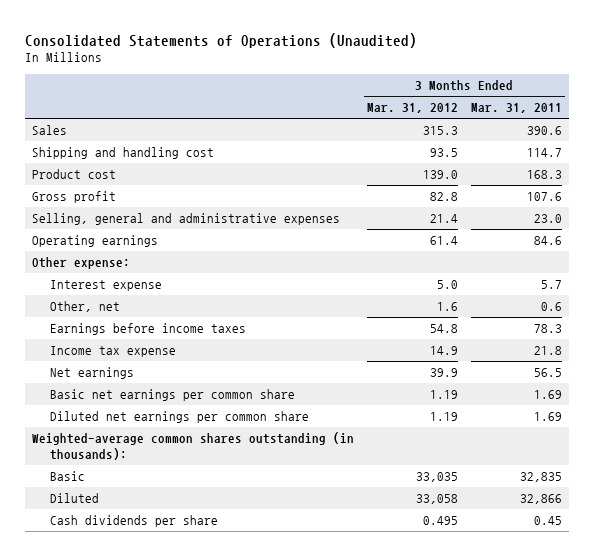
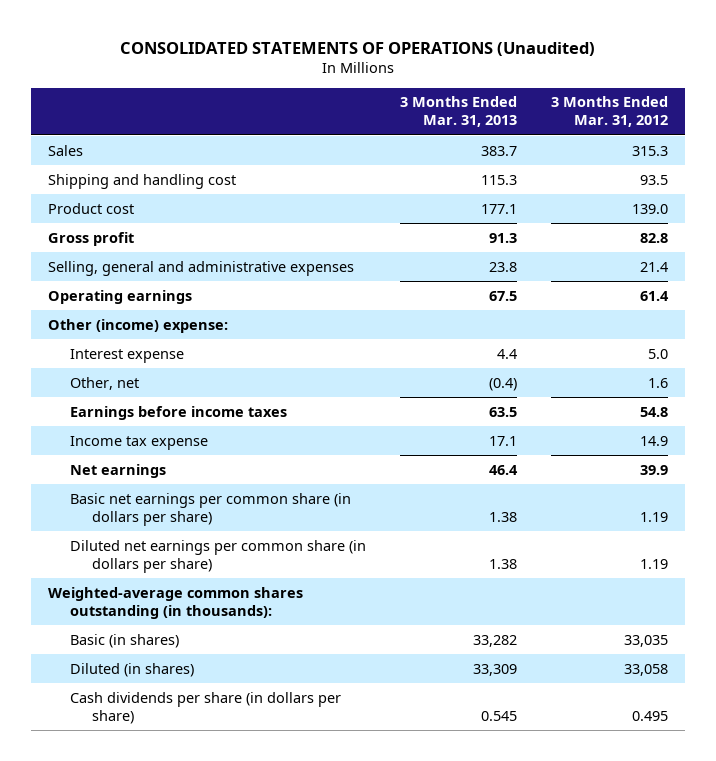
[25,32,418,48] Consolidated Statements of Operations (Unaudited) -> [120,41,596,56] CONSOLIDATED STATEMENTS OF OPERATIONS (Unaudited)
[470,103,562,114] Mar. 31, 2011 -> none
none -> [400,96,518,128] 3 Months Ended Mar. 31, 2013
[31,257,130,270] Other expense: -> [47,318,228,333] Other (income) expense:
[50,389,296,402] Basic net earnings per common share -> [70,492,352,526] Basic net earnings per common share (in dollars per share)
[50,411,310,424] Diluted net earnings per common share -> [70,539,367,573] Diluted net earnings per common share (in dollars per share)
[50,471,86,482] Basic -> [70,633,180,648] Basic (in shares)
[50,493,100,504] Diluted -> [70,662,195,677] Diluted (in shares)
[50,515,219,528] Cash dividends per share -> [70,691,342,724] Cash dividends per share (in dollars per share)

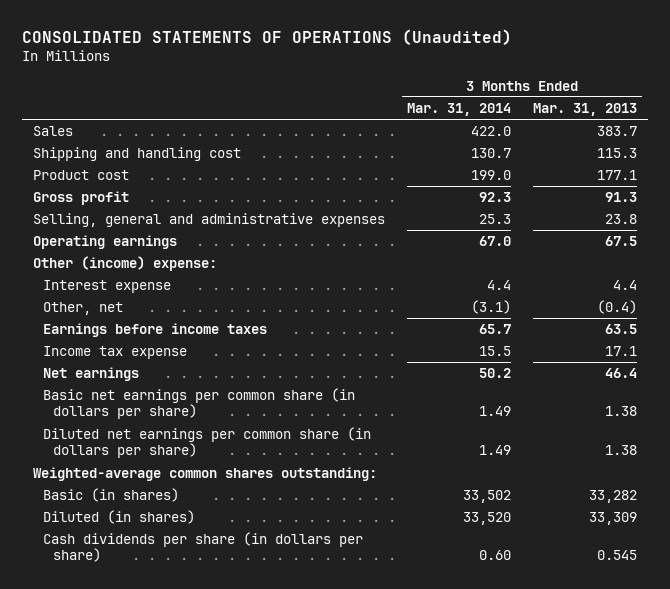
[551,96,669,128] 3 Months Ended Mar. 31, 2012 -> none
none -> [407,102,512,116] Mar. 31, 2014
[47,586,303,619] Weighted-average common shares outstanding (in thousands): -> [33,466,378,481] Weighted-average common shares outstanding:

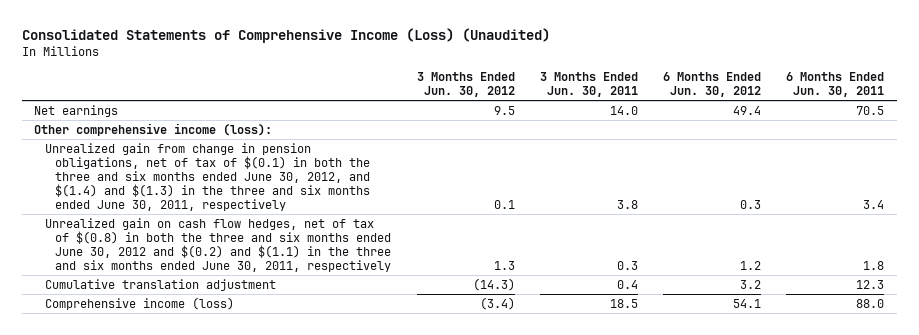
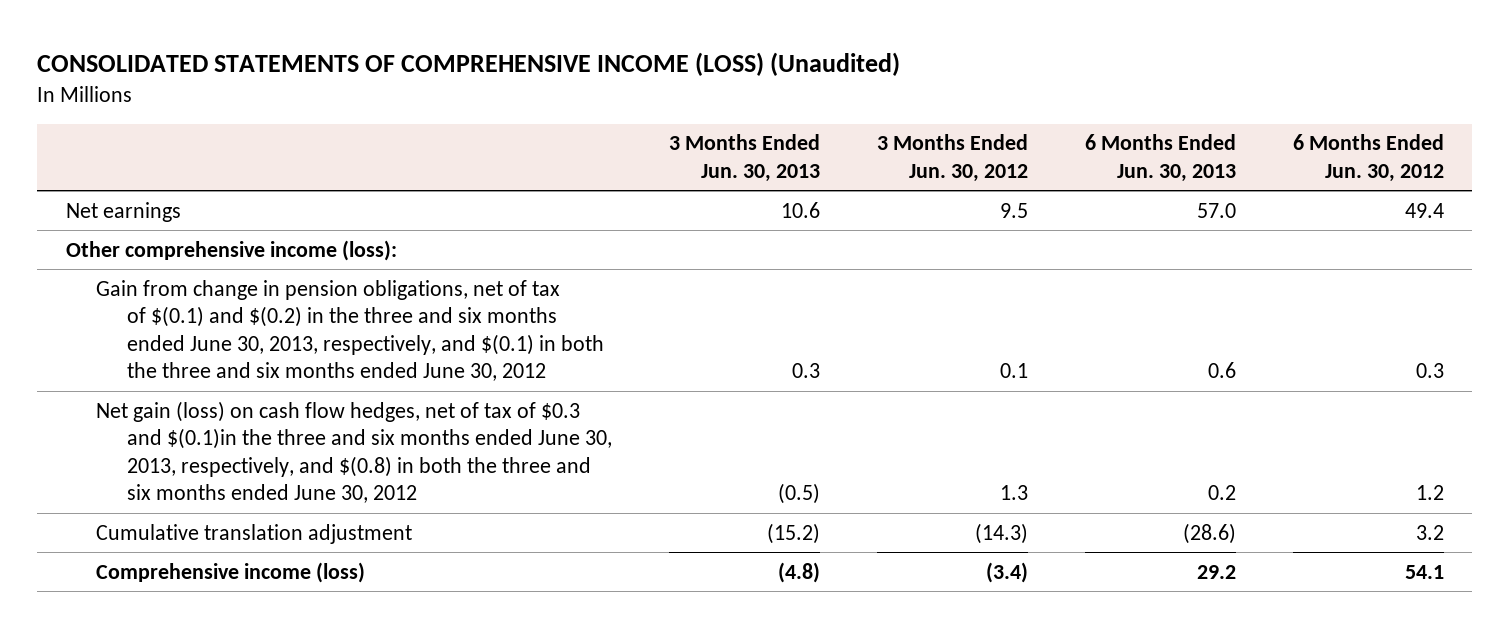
[21,28,550,44] Consolidated Statements of Comprehensive Income (Loss) (Unaudited) -> [37,51,901,76] CONSOLIDATED STATEMENTS OF COMPREHENSIVE INCOME (LOSS) (Unaudited)
[539,72,638,98] 3 Months Ended Jun. 30, 2011 -> none
[786,72,885,98] 6 Months Ended Jun. 30, 2011 -> none
none -> [668,134,820,182] 3 Months Ended Jun. 30, 2013
none -> [1084,134,1236,182] 6 Months Ended Jun. 30, 2013
[44,142,371,211] Unrealized gain from change in pension obligations, net of tax of $(0.1) in both the three and six months ended June 30, 2012, and $(1.4) and $(1.3) in the three and six months ended June 30, 2011, respectively -> [96,279,604,382] Gain from change in pension obligations, net of tax of $(0.1) and $(0.2) in the three and six months ended June 30, 2013, respectively, and $(0.1) in both the three and six months ended June 30, 2012
[44,217,392,272] Unrealized gain on cash flow hedges, net of tax of $(0.8) in both the three and six months ended June 30, 2012 and $(0.2) and $(1.1) in the three and six months ended June 30, 2011, respectively -> [96,400,612,504] Net gain (loss) on cash flow hedges, net of tax of $0.3 and $(0.1)in the three and six months ended June 30, 2013, respectively, and $(0.8) in both the three and six months ended June 30, 2012

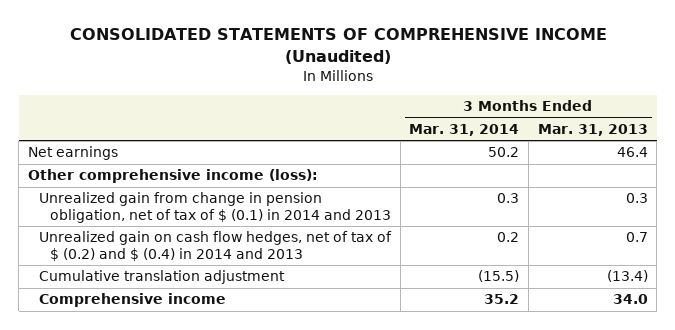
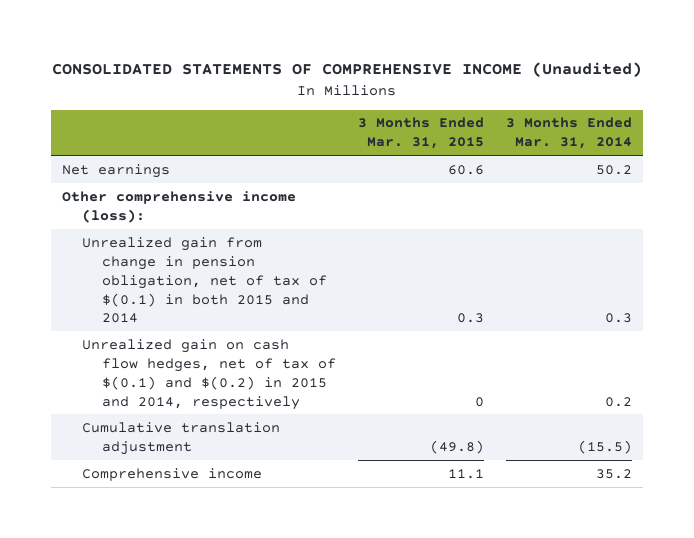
[537,124,648,137] Mar. 31, 2013 -> none
none -> [358,117,485,150] 3 Months Ended Mar. 31, 2015
[38,192,391,223] Unrealized gain from change in pension obligation, net of tax of $ (0.1) in 2014 and 2013 -> [82,236,328,324] Unrealized gain from change in pension obligation, net of tax of $(0.1) in both 2015 and 2014
[38,231,392,261] Unrealized gain on cash flow hedges, net of tax of $ (0.2) and $ (0.4) in 2014 and 2013 -> [82,338,337,410] Unrealized gain on cash flow hedges, net of tax of $(0.1) and $(0.2) in 2015 and 2014, respectively

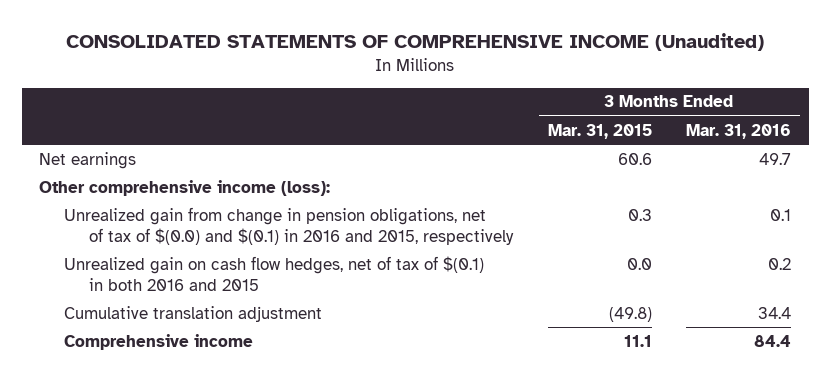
[506,117,633,150] 3 Months Ended Mar. 31, 2014 -> none
none -> [686,123,792,139] Mar. 31, 2016
[82,236,328,324] Unrealized gain from change in pension obligation, net of tax of $(0.1) in both 2015 and 2014 -> [64,206,514,245] Unrealized gain from change in pension obligations, net of tax of $(0.0) and $(0.1) in 2016 and 2015, respectively
[82,338,337,410] Unrealized gain on cash flow hedges, net of tax of $(0.1) and $(0.2) in 2015 and 2014, respectively -> [64,255,485,291] Unrealized gain on cash flow hedges, net of tax of $(0.1) in both 2016 and 2015
[475,396,485,407] 0 -> [626,257,652,270] 0.0

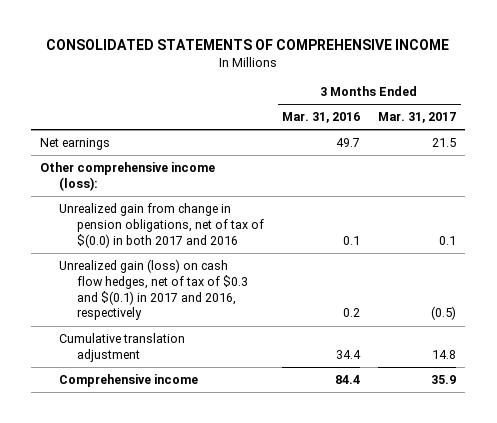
[66,33,765,52] CONSOLIDATED STATEMENTS OF COMPREHENSIVE INCOME (Unaudited) -> [46,39,450,51] CONSOLIDATED STATEMENTS OF COMPREHENSIVE INCOME
[547,123,652,139] Mar. 31, 2015 -> none
none -> [378,112,457,124] Mar. 31, 2017
[64,206,514,245] Unrealized gain from change in pension obligations, net of tax of $(0.0) and $(0.1) in 2016 and 2015, respectively -> [58,202,264,248] Unrealized gain from change in pension obligations, net of tax of $(0.0) in both 2017 and 2016
[64,255,485,291] Unrealized gain on cash flow hedges, net of tax of $(0.1) in both 2016 and 2015 -> [58,258,248,321] Unrealized gain (loss) on cash flow hedges, net of tax of $0.3 and $(0.1) in 2017 and 2016, respectively

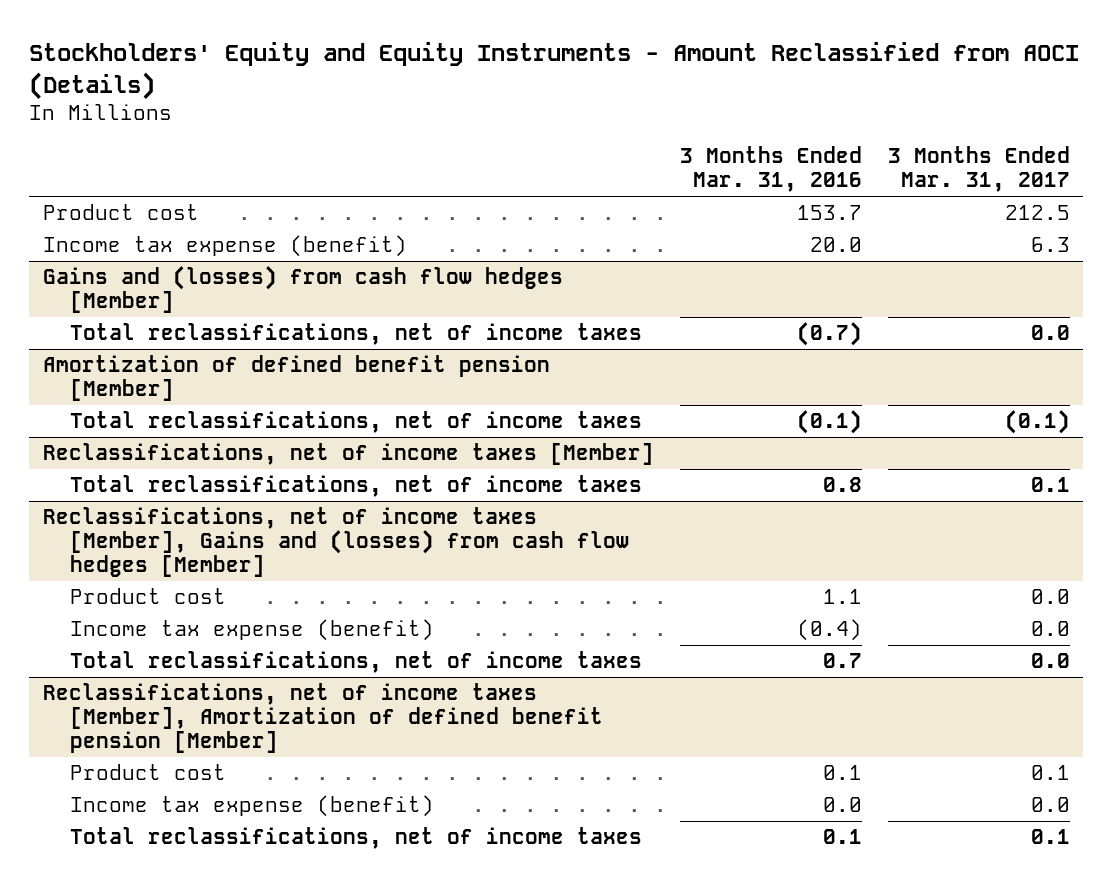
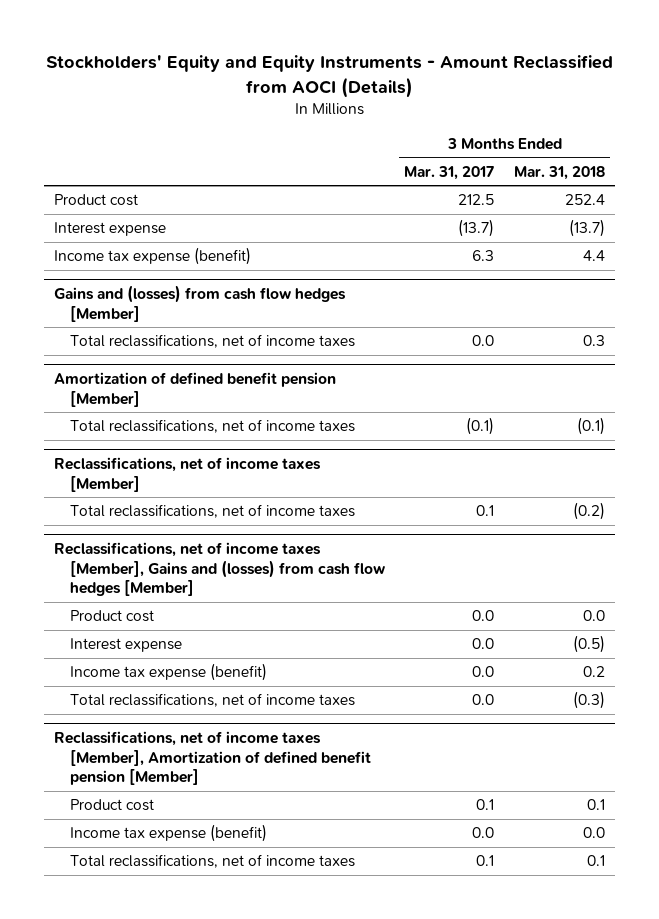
[679,146,862,193] 3 Months Ended Mar. 31, 2016 -> none
none -> [514,165,606,180] Mar. 31, 2018
none -> [53,222,166,237] Interest expense
none -> [69,638,182,653] Interest expense

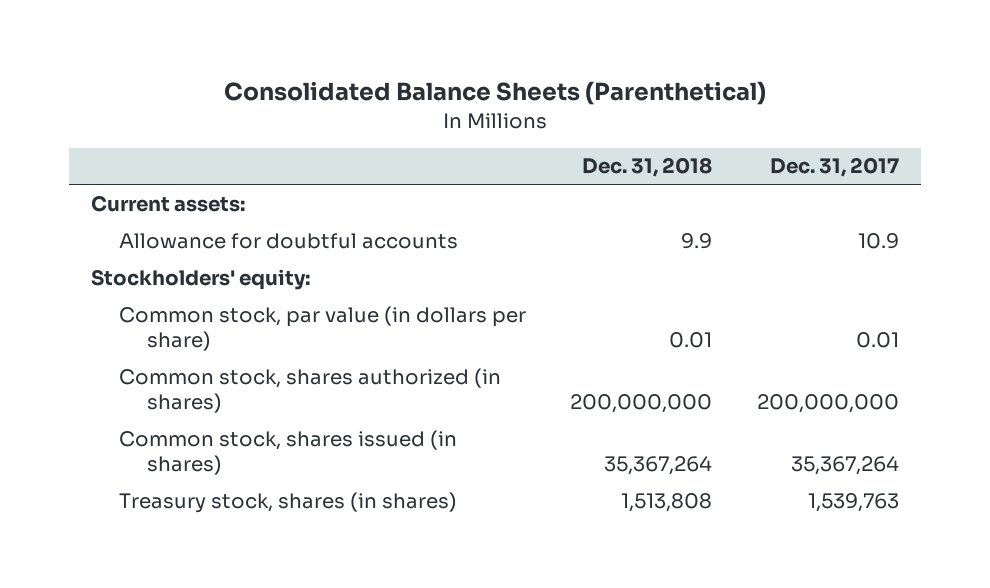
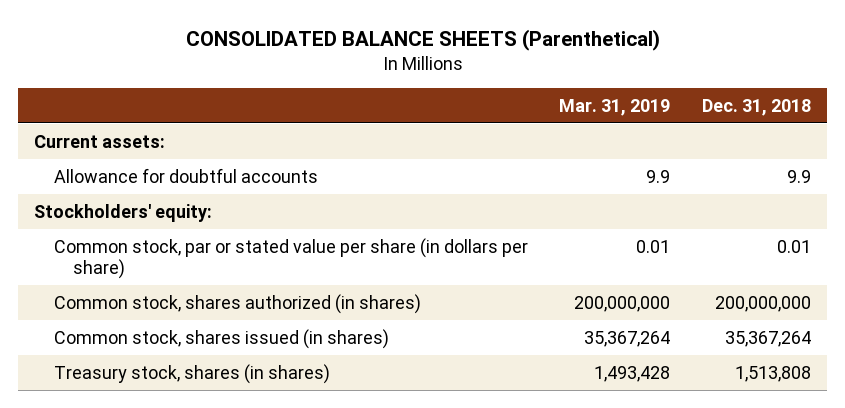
[223,81,766,106] Consolidated Balance Sheets (Parenthetical) -> [185,29,660,52] CONSOLIDATED BALANCE SHEETS (Parenthetical)
[769,157,899,178] Dec. 31, 2017 -> none
none -> [559,98,671,116] Mar. 31, 2019
[118,305,526,352] Common stock, par value (in dollars per share) -> [53,237,528,280] Common stock, par or stated value per share (in dollars per share)

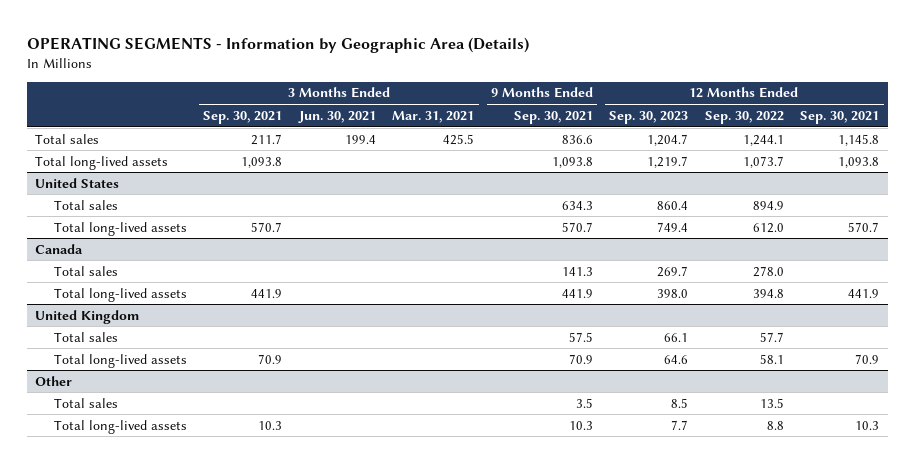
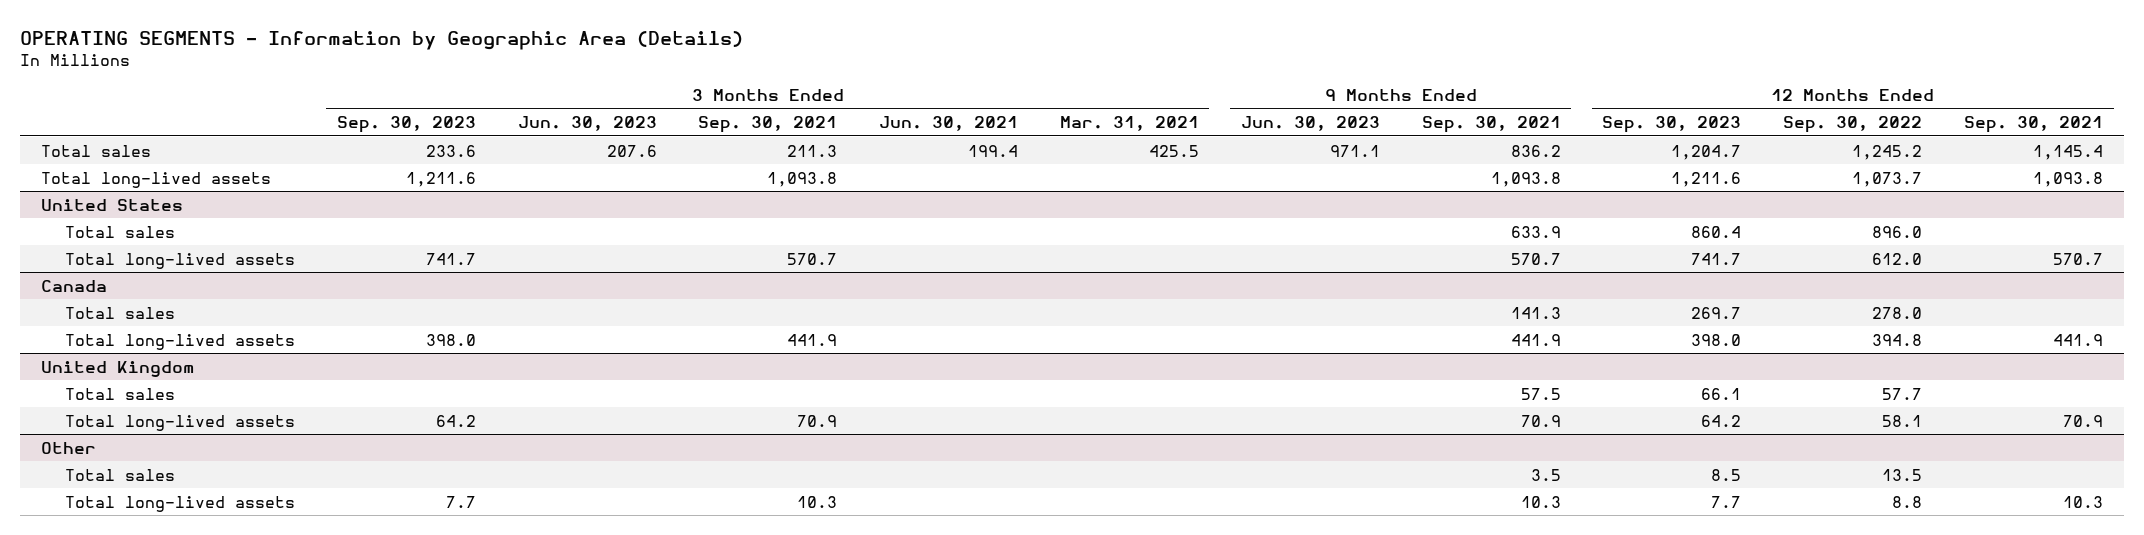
none -> [336,116,476,134] Sep. 30, 2023
none -> [517,116,657,132] Jun. 30, 2023
none -> [1240,116,1380,132] Jun. 30, 2023
[251,133,283,145] 211.7 -> [787,144,838,157] 211.3
[561,134,593,144] 836.6 -> [1510,144,1561,157] 836.2
[742,134,784,146] 1,244.1 -> [1852,144,1923,160] 1,245.2
[838,133,880,146] 1,145.8 -> [2033,144,2104,160] 1,145.4
[647,155,689,168] 1,219.7 -> [1671,171,1742,187] 1,211.6
[561,200,593,210] 634.3 -> [1510,225,1561,238] 633.9
[752,200,784,210] 894.9 -> [1872,225,1923,238] 896.0
[657,221,689,232] 749.4 -> [1691,252,1742,265] 741.7
[664,354,689,364] 64.6 -> [1701,414,1742,427] 64.2

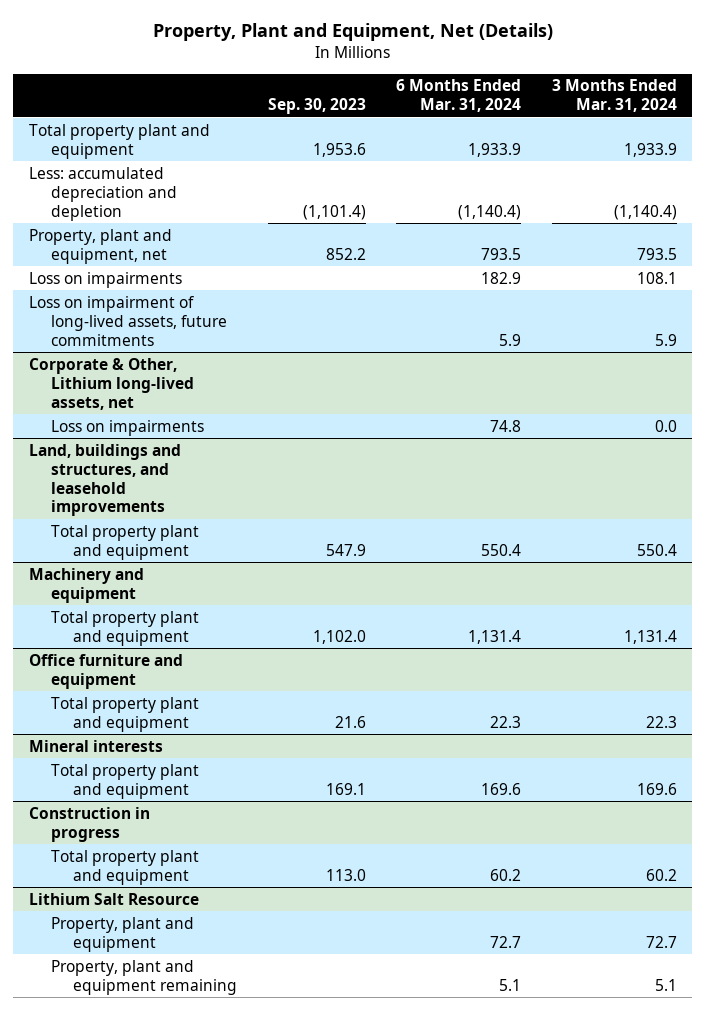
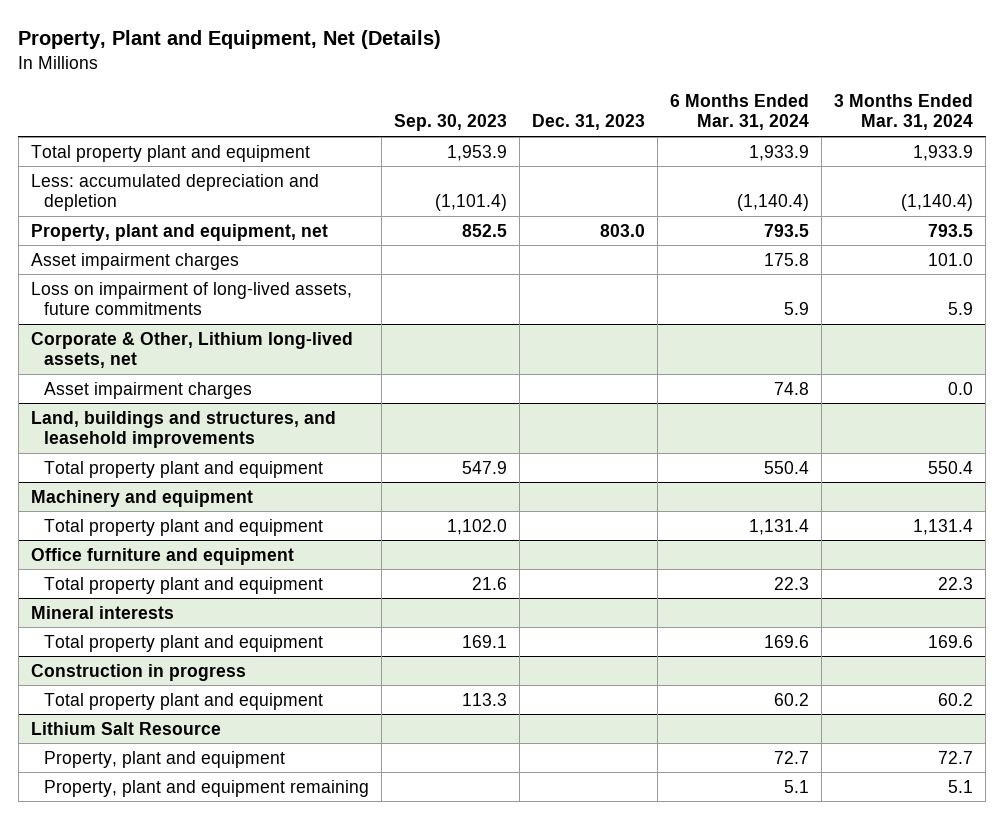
none -> [531,114,645,131] Dec. 31, 2023
[312,142,366,157] 1,953.6 -> [446,144,507,161] 1,953.9
[325,247,366,260] 852.2 -> [461,223,507,237] 852.5
[28,271,182,288] Loss on impairments -> [30,252,239,270] Asset impairment charges
[481,271,522,284] 182.9 -> [764,252,810,266] 175.8
[637,271,678,284] 108.1 -> [928,252,974,266] 101.0
[50,419,204,436] Loss on impairments -> [43,381,252,399] Asset impairment charges
[325,868,366,881] 113.0 -> [461,692,507,706] 113.3

